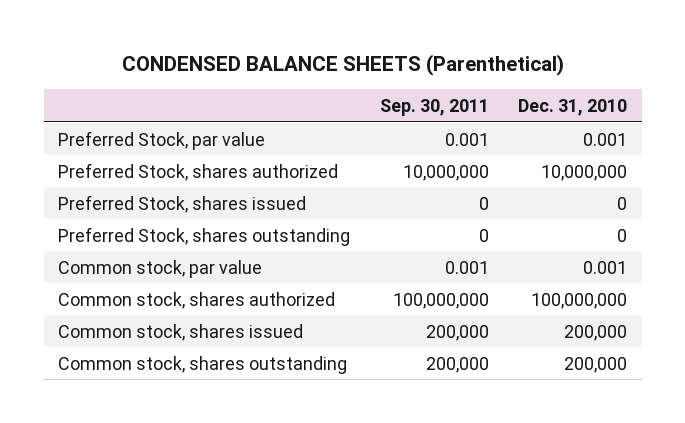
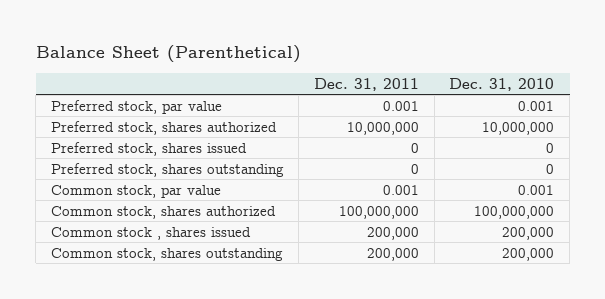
[121,54,564,77] CONDENSED BALANCE SHEETS (Parenthetical) -> [35,45,301,64] Balance Sheet (Parenthetical)
[379,98,489,116] Sep. 30, 2011 -> none
none -> [314,77,420,91] Dec. 31, 2011
[58,130,266,150] Preferred Stock, par value -> [50,99,222,114] Preferred stock, par value
[58,162,339,181] Preferred Stock, shares authorized -> [50,120,277,135] Preferred stock, shares authorized
[58,194,307,213] Preferred Stock, shares issued -> [50,141,247,156] Preferred stock, shares issued
[58,226,351,246] Preferred Stock, shares outstanding -> [50,162,284,177] Preferred stock, shares outstanding
[58,323,304,341] Common stock, shares issued -> [50,226,251,240] Common stock , shares issued

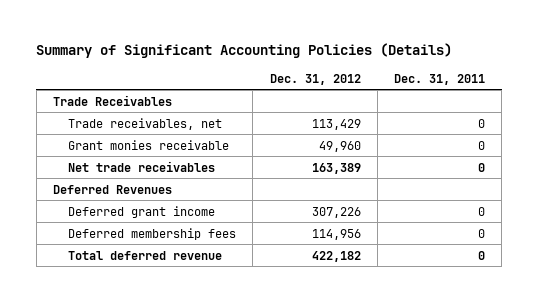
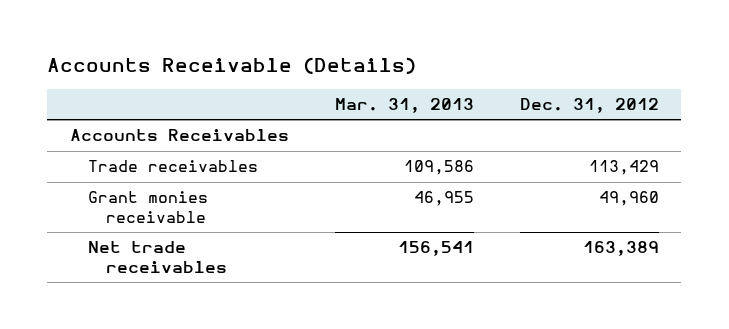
[36,43,453,59] Summary of Significant Accounting Policies (Details) -> [47,57,417,75] Accounts Receivable (Details)
[393,73,485,85] Dec. 31, 2011 -> none
none -> [334,97,474,113] Mar. 31, 2013
[52,94,172,106] Trade Receivables -> [70,129,290,142] Accounts Receivables
[68,117,223,130] Trade receivables, net -> [88,160,259,173] Trade receivables
[52,184,172,194] Deferred Revenues -> none
[68,205,216,218] Deferred grant income -> none
[68,227,237,240] Deferred membership fees -> none
[68,250,223,260] Total deferred revenue -> none

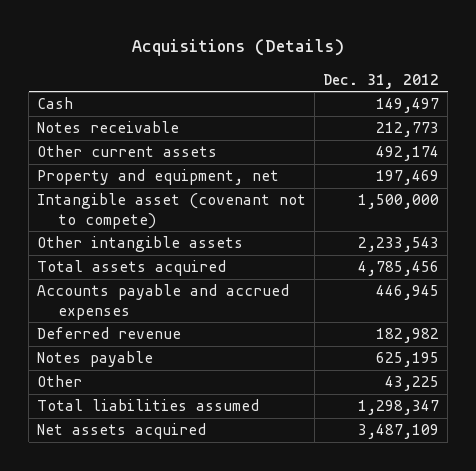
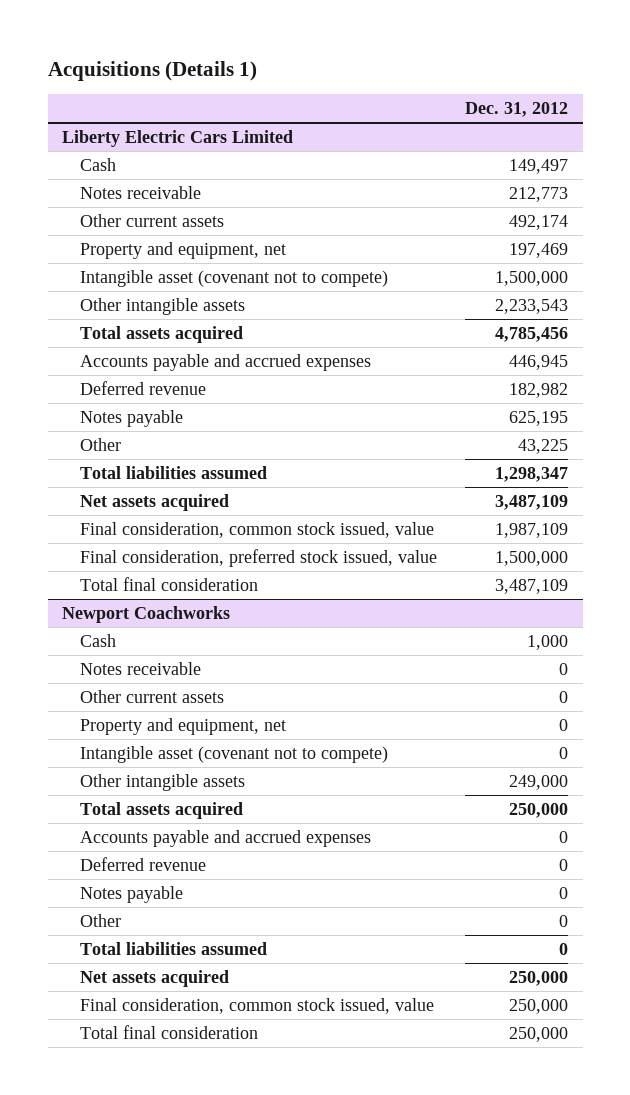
[132,39,345,57] Acquisitions (Details) -> [47,60,257,81] Acquisitions (Details 1)
none -> [61,130,293,148] Liberty Electric Cars Limited
none -> [79,522,434,539] Final consideration, common stock issued, value
none -> [79,549,437,568] Final consideration, preferred stock issued, value
none -> [79,577,258,592] Total final consideration
none -> [61,606,230,624] Newport Coachworks
none -> [79,634,116,648] Cash
none -> [79,662,201,676] Notes receivable
none -> [79,690,224,704] Other current assets
none -> [79,718,286,736] Property and equipment, net
none -> [79,746,388,764] Intangible asset (covenant not to compete)
none -> [79,774,245,792] Other intangible assets
none -> [79,802,243,820] Total assets acquired
none -> [79,830,371,848] Accounts payable and accrued expenses
none -> [79,857,206,872] Deferred revenue
none -> [79,886,183,904] Notes payable
none -> [79,914,121,928] Other
none -> [79,942,267,956] Total liabilities assumed
none -> [79,970,229,988] Net assets acquired
none -> [79,998,434,1015] Final consideration, common stock issued, value
none -> [79,1025,258,1040] Total final consideration

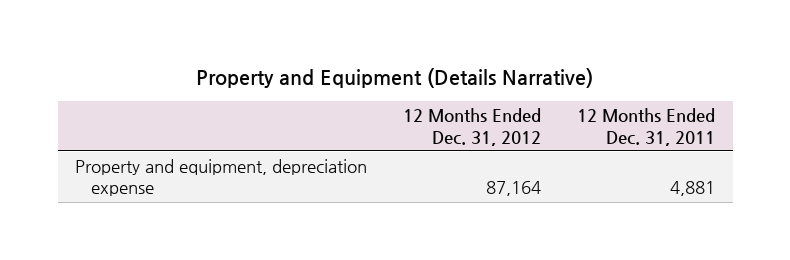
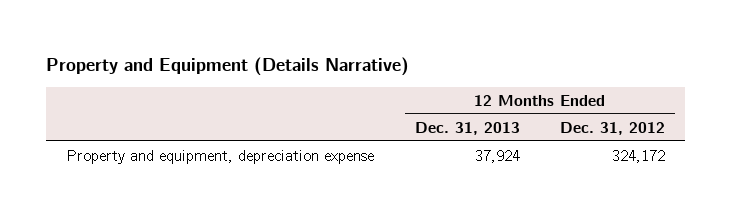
[576,108,715,146] 12 Months Ended Dec. 31, 2011 -> none
none -> [414,121,520,135] Dec. 31, 2013
[486,181,542,197] 87,164 -> [611,149,665,163] 324,172

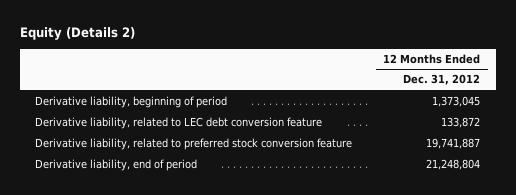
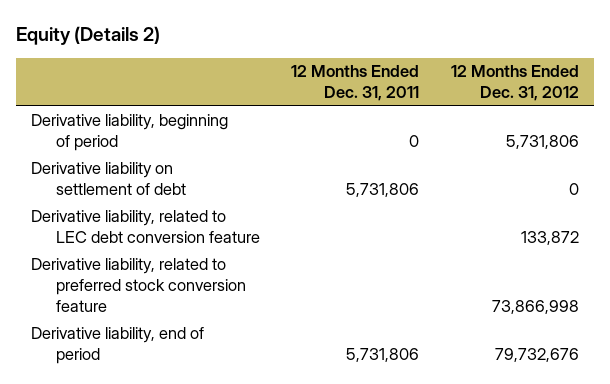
none -> [291,65,420,102] 12 Months Ended Dec. 31, 2011
[432,96,481,108] 1,373,045 -> [505,135,579,150] 5,731,806
none -> [31,162,186,196] Derivative liability on settlement of debt
[426,138,481,150] 19,741,887 -> [491,300,579,315] 73,866,998
[426,159,481,171] 21,248,804 -> [494,348,579,363] 79,732,676

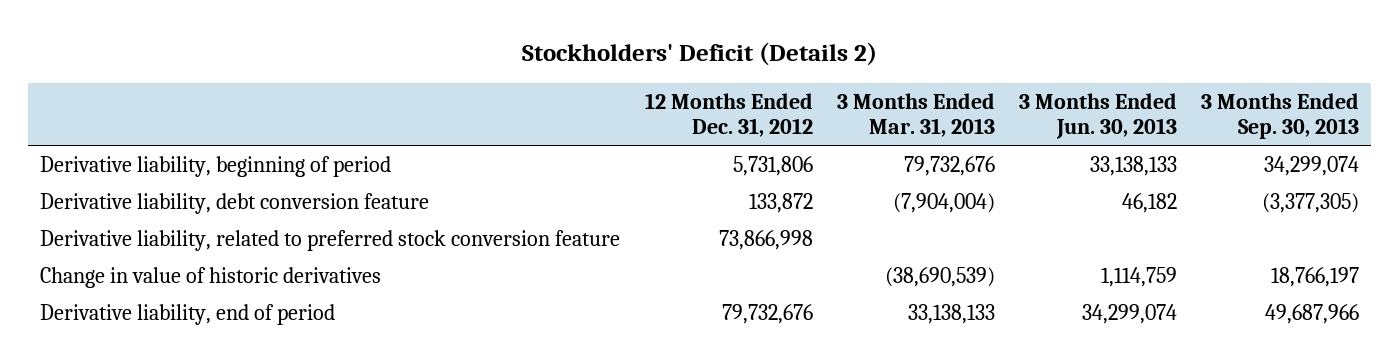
[15,26,160,46] Equity (Details 2) -> [521,42,877,67] Stockholders' Deficit (Details 2)
[291,65,420,102] 12 Months Ended Dec. 31, 2011 -> none
none -> [836,92,995,137] 3 Months Ended Mar. 31, 2013
none -> [1019,92,1178,139] 3 Months Ended Jun. 30, 2013
none -> [1201,92,1360,139] 3 Months Ended Sep. 30, 2013
[31,162,186,196] Derivative liability on settlement of debt -> none
[31,210,260,244] Derivative liability, related to LEC debt conversion feature -> [40,192,430,214] Derivative liability, debt conversion feature
none -> [40,266,382,288] Change in value of historic derivatives

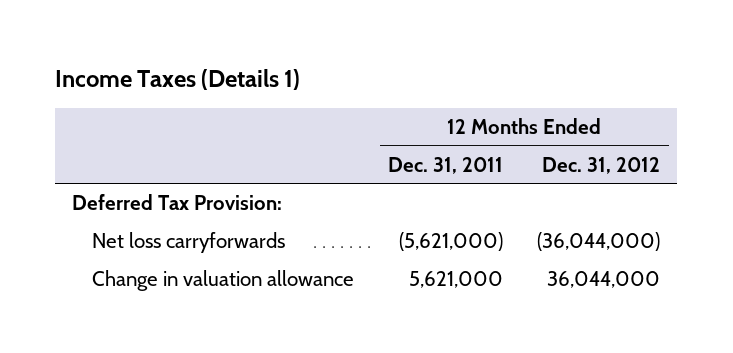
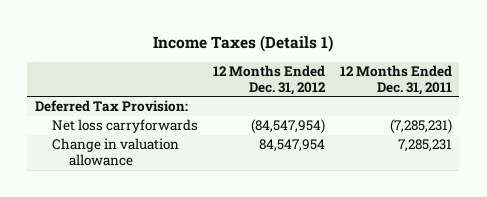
[399,232,504,252] (5,621,000) -> [389,119,452,135] (7,285,231)
[537,232,661,252] (36,044,000) -> [250,119,325,135] (84,547,954)
[409,271,504,289] 5,621,000 -> [397,139,452,153] 7,285,231
[547,271,661,289] 36,044,000 -> [258,139,325,153] 84,547,954

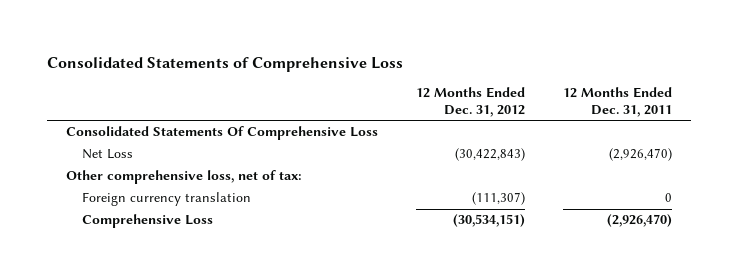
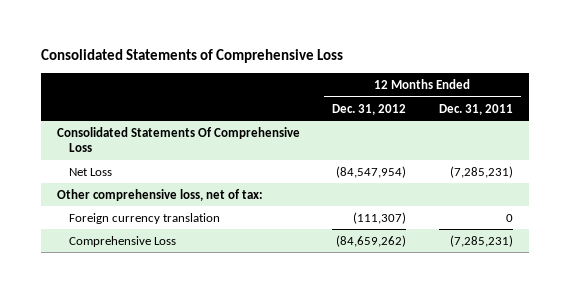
[454,148,525,162] (30,422,843) -> [336,165,407,178] (84,547,954)
[608,148,672,162] (2,926,470) -> [449,165,513,178] (7,285,231)
[452,214,525,228] (30,534,151) -> [336,234,407,247] (84,659,262)
[606,214,672,228] (2,926,470) -> [449,234,513,247] (7,285,231)

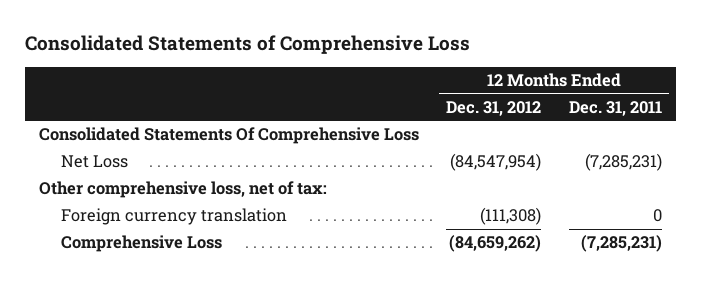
[353,211,407,224] (111,307) -> [480,207,542,226] (111,308)

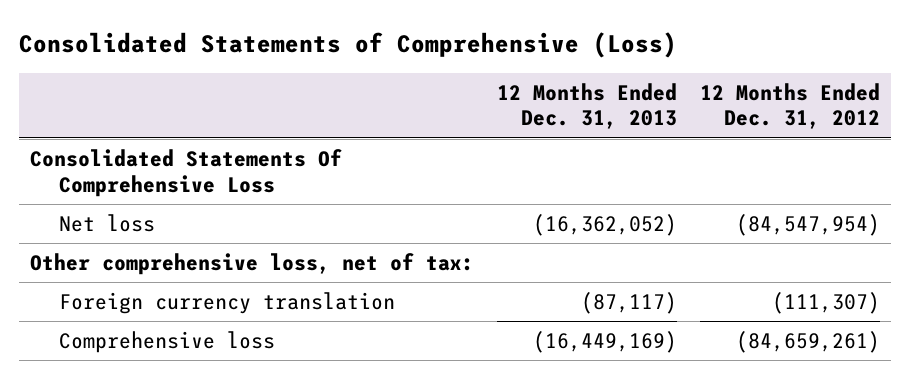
[24,35,470,55] Consolidated Statements of Comprehensive Loss -> [19,31,678,58] Consolidated Statements of Comprehensive (Loss)
[569,100,663,116] Dec. 31, 2011 -> none
none -> [497,82,678,130] 12 Months Ended Dec. 31, 2013
[60,155,128,169] Net Loss -> [58,214,155,233] Net loss
[480,207,542,226] (111,308) -> [772,292,881,315] (111,307)
[60,235,222,253] Comprehensive Loss -> [58,331,275,354] Comprehensive loss
[449,235,542,253] (84,659,262) -> [736,331,881,354] (84,659,261)

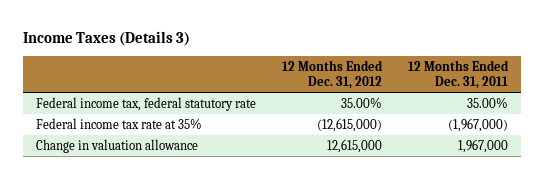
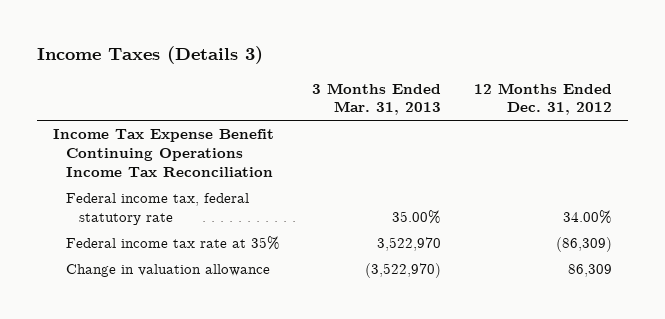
[408,59,510,90] 12 Months Ended Dec. 31, 2011 -> none
none -> [312,82,442,116] 3 Months Ended Mar. 31, 2013
none -> [53,129,275,177] Income Tax Expense Benefit Continuing Operations Income Tax Reconciliation
[341,96,383,108] 35.00% -> [562,210,612,225] 34.00%
[317,117,383,132] (12,615,000) -> [555,237,612,253] (86,309)
[327,138,383,153] 12,615,000 -> [567,264,612,278] 86,309

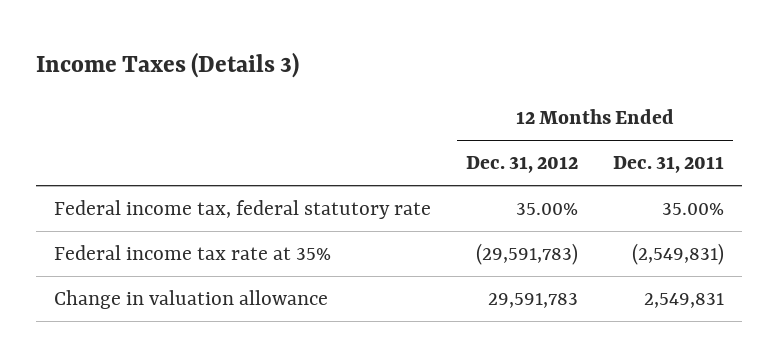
[312,82,442,116] 3 Months Ended Mar. 31, 2013 -> none
none -> [613,156,725,174] Dec. 31, 2011
[53,129,275,177] Income Tax Expense Benefit Continuing Operations Income Tax Reconciliation -> none
[562,210,612,225] 34.00% -> [516,203,579,216] 35.00%
[555,237,612,253] (86,309) -> [476,243,579,266] (29,591,783)
[567,264,612,278] 86,309 -> [488,293,579,309] 29,591,783

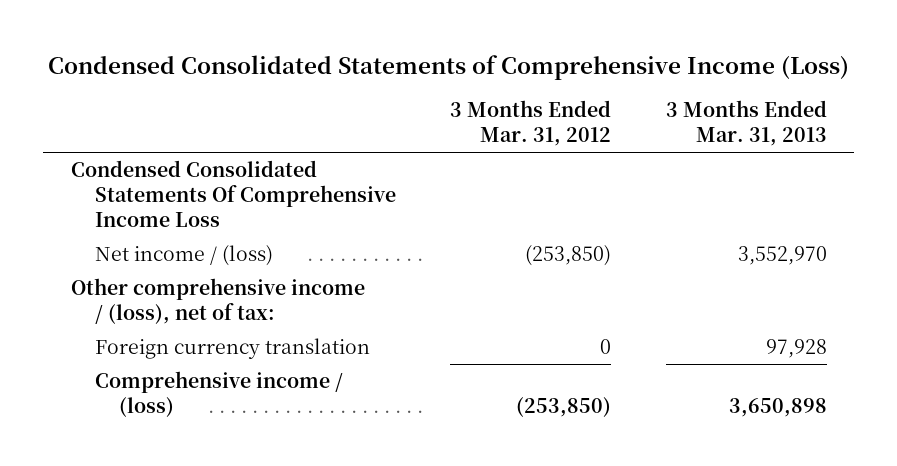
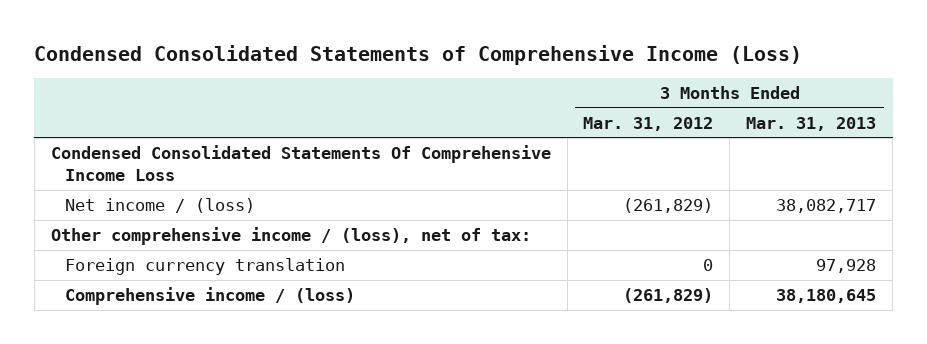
[525,245,612,267] (253,850) -> [623,198,714,214] (261,829)
[737,246,827,266] 3,552,970 -> [776,199,877,214] 38,082,717
[516,397,612,418] (253,850) -> [623,288,714,304] (261,829)
[728,398,827,418] 3,650,898 -> [776,289,877,304] 38,180,645

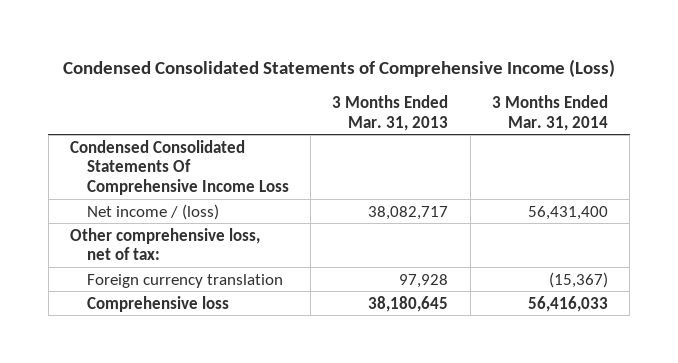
[583,116,714,131] Mar. 31, 2012 -> none
none -> [492,94,609,131] 3 Months Ended Mar. 31, 2014
[50,227,531,246] Other comprehensive income / (loss), net of tax: -> [70,227,261,261] Other comprehensive loss, net of tax:
[65,287,356,306] Comprehensive income / (loss) -> [86,295,229,312] Comprehensive loss

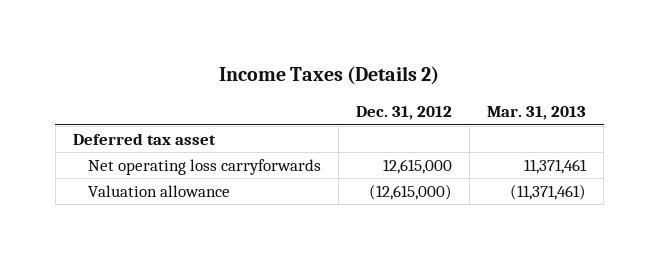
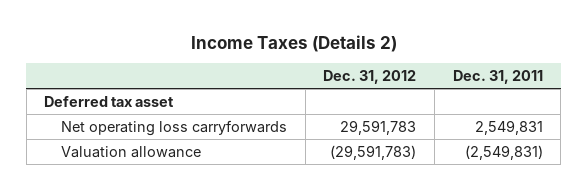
[487,106,587,121] Mar. 31, 2013 -> none
none -> [452,70,543,85] Dec. 31, 2011
[383,158,453,174] 12,615,000 -> [340,119,417,135] 29,591,783
[369,183,453,200] (12,615,000) -> [330,144,417,160] (29,591,783)

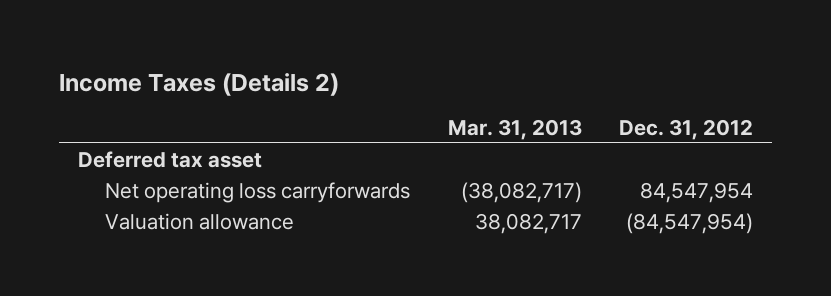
[452,70,543,85] Dec. 31, 2011 -> none
none -> [447,118,582,140] Mar. 31, 2013
[340,119,417,135] 29,591,783 -> [640,181,754,203] 84,547,954
[330,144,417,160] (29,591,783) -> [626,212,754,234] (84,547,954)

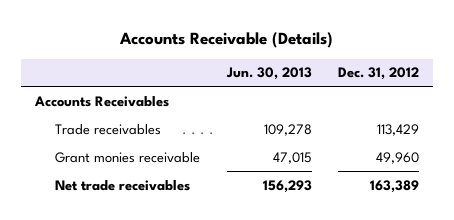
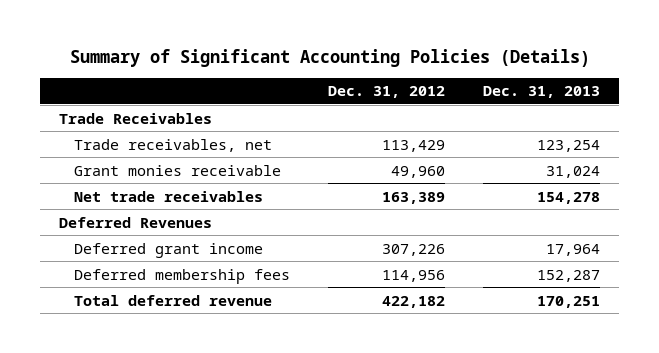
[118,32,333,49] Accounts Receivable (Details) -> [69,48,590,67] Summary of Significant Accounting Policies (Details)
[225,67,312,81] Jun. 30, 2013 -> none
none -> [483,86,601,99] Dec. 31, 2013
[33,95,169,107] Accounts Receivables -> [58,112,212,124] Trade Receivables
[55,123,162,135] Trade receivables -> [74,138,273,152] Trade receivables, net
none -> [58,216,212,228] Deferred Revenues
none -> [74,242,264,258] Deferred grant income
none -> [74,268,291,284] Deferred membership fees
none -> [74,294,273,306] Total deferred revenue

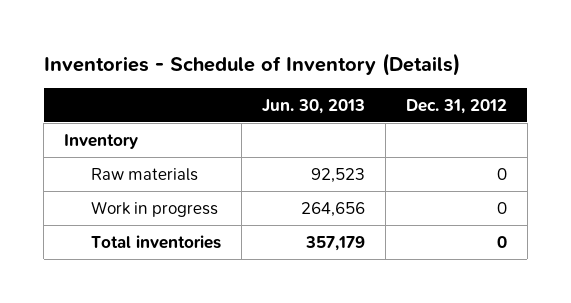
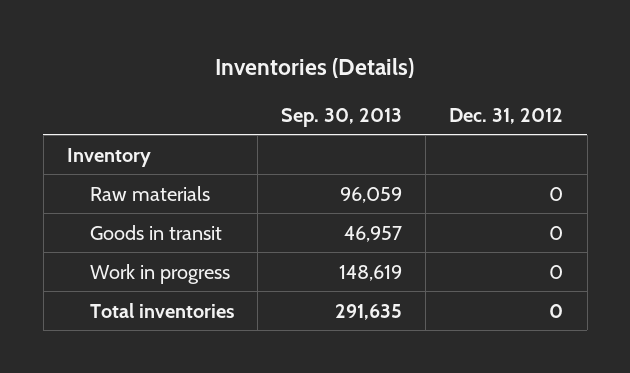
[43,52,460,76] Inventories - Schedule of Inventory (Details) -> [215,57,415,78] Inventories (Details)
[262,98,366,114] Jun. 30, 2013 -> none
none -> [281,107,403,127] Sep. 30, 2013
none -> [90,224,223,240] Goods in transit

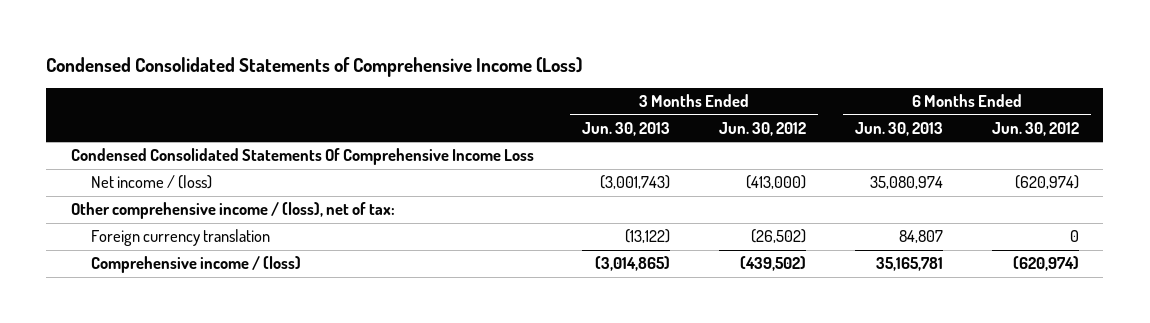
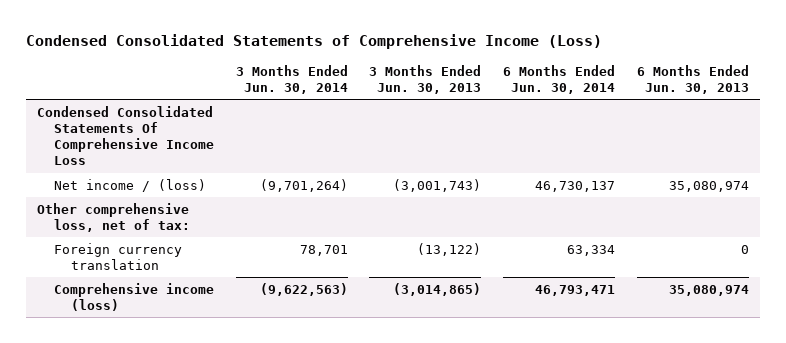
[719,122,807,137] Jun. 30, 2012 -> none
[991,122,1079,137] Jun. 30, 2012 -> none
none -> [235,64,348,94] 3 Months Ended Jun. 30, 2014
none -> [503,64,616,94] 6 Months Ended Jun. 30, 2014
[70,202,395,220] Other comprehensive income / (loss), net of tax: -> [37,202,190,232] Other comprehensive loss, net of tax:
[899,230,944,244] 84,807 -> [740,244,749,254] 0
[91,256,302,274] Comprehensive income / (loss) -> [53,282,214,311] Comprehensive income (loss)
[876,257,944,272] 35,165,781 -> [668,284,749,296] 35,080,974

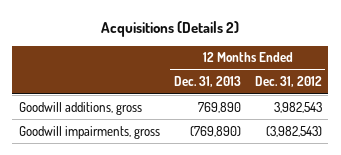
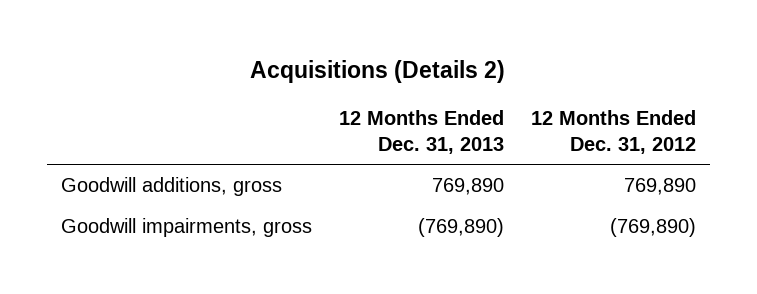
[273,101,322,113] 3,982,543 -> [624,178,697,196] 769,890
[265,125,322,137] (3,982,543) -> [610,218,697,238] (769,890)

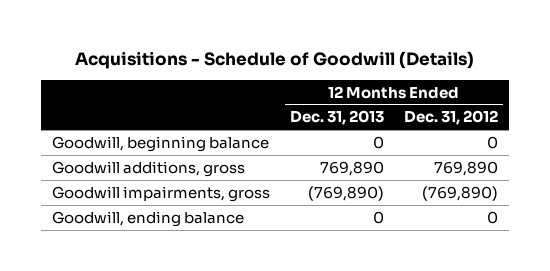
[250,59,506,83] Acquisitions (Details 2) -> [75,50,475,69] Acquisitions - Schedule of Goodwill (Details)
none -> [51,135,269,152] Goodwill, beginning balance
none -> [51,210,244,227] Goodwill, ending balance

